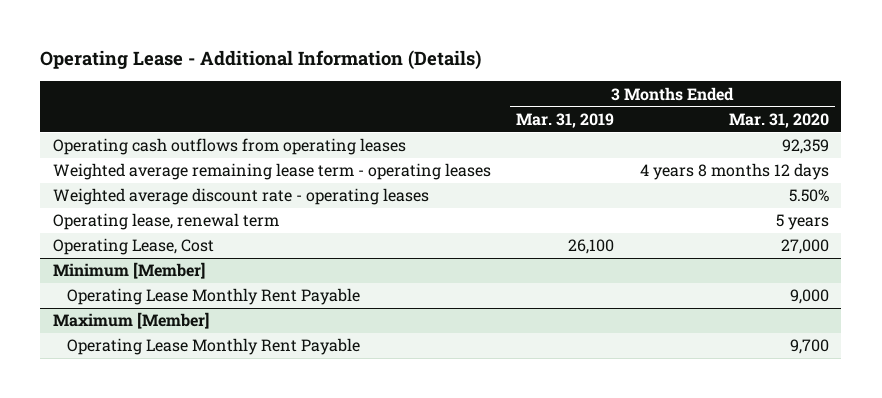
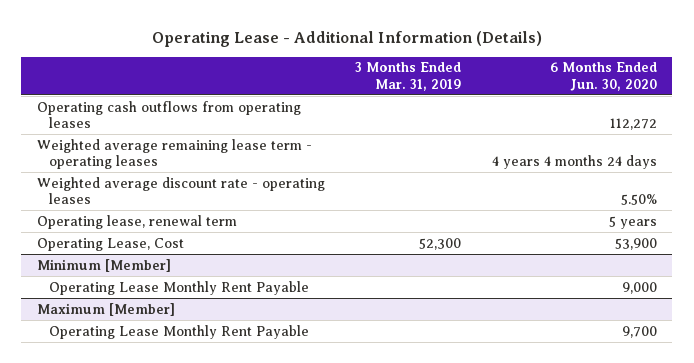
[728,112,829,128] Mar. 31, 2020 -> none
none -> [549,62,657,91] 6 Months Ended Jun. 30, 2020
[568,239,615,255] 26,100 -> [419,237,462,250] 52,300

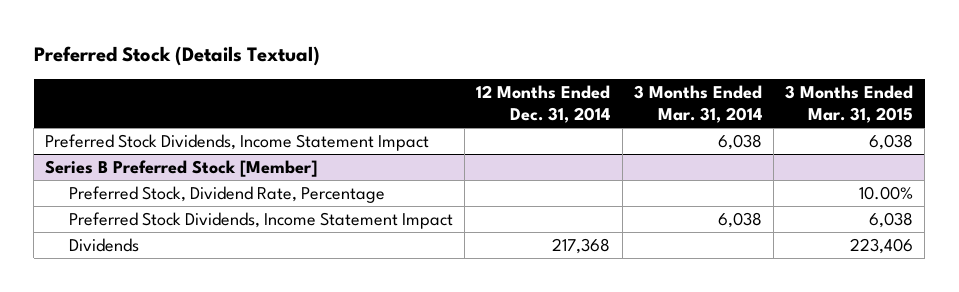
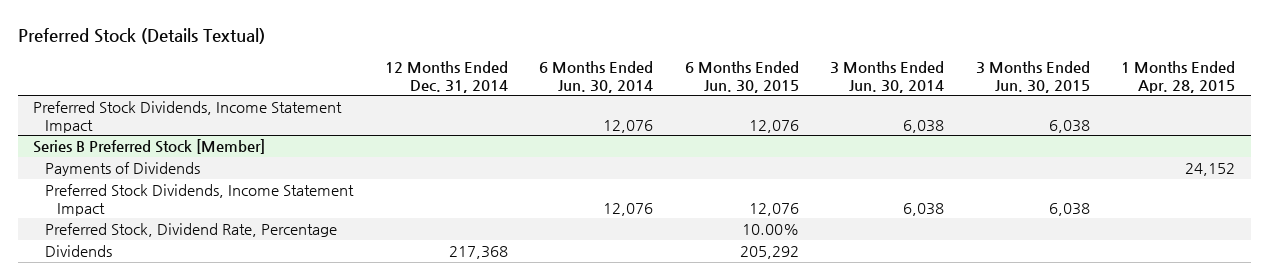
[633,85,762,123] 3 Months Ended Mar. 31, 2014 -> none
[785,85,914,123] 3 Months Ended Mar. 31, 2015 -> none
none -> [539,61,654,93] 6 Months Ended Jun. 30, 2014
none -> [684,61,799,93] 6 Months Ended Jun. 30, 2015
none -> [830,61,945,93] 3 Months Ended Jun. 30, 2014
none -> [975,61,1090,93] 3 Months Ended Jun. 30, 2015
none -> [1121,61,1236,93] 1 Months Ended Apr. 28, 2015
none -> [45,162,201,177] Payments of Dividends
[69,186,386,204] Preferred Stock, Dividend Rate, Percentage -> [45,223,338,238] Preferred Stock, Dividend Rate, Percentage

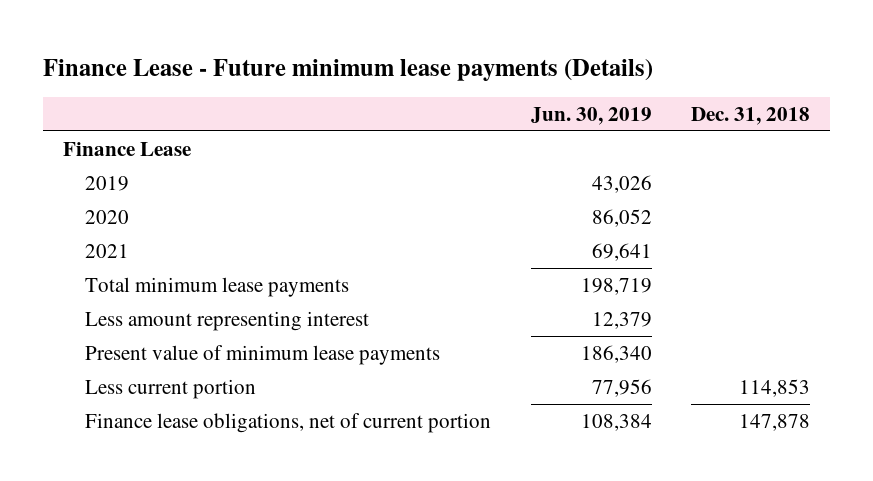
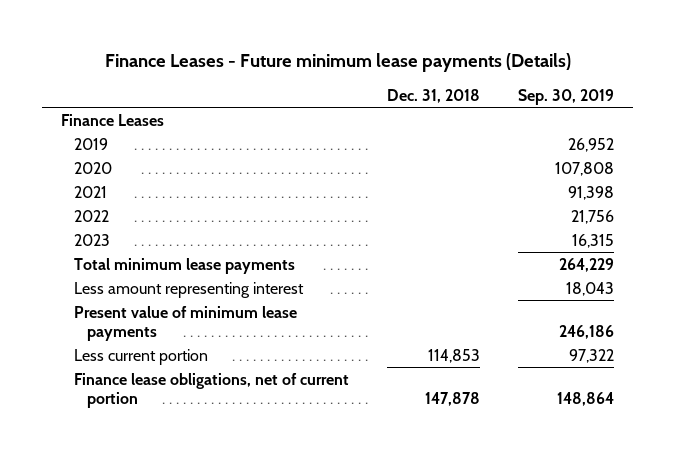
[42,58,653,81] Finance Lease - Future minimum lease payments (Details) -> [104,52,571,72] Finance Leases - Future minimum lease payments (Details)
[530,106,652,125] Jun. 30, 2019 -> none
none -> [518,88,615,105] Sep. 30, 2019
[62,141,191,156] Finance Lease -> [61,113,165,126] Finance Leases
none -> [74,209,110,222] 2022
none -> [74,233,111,246] 2023

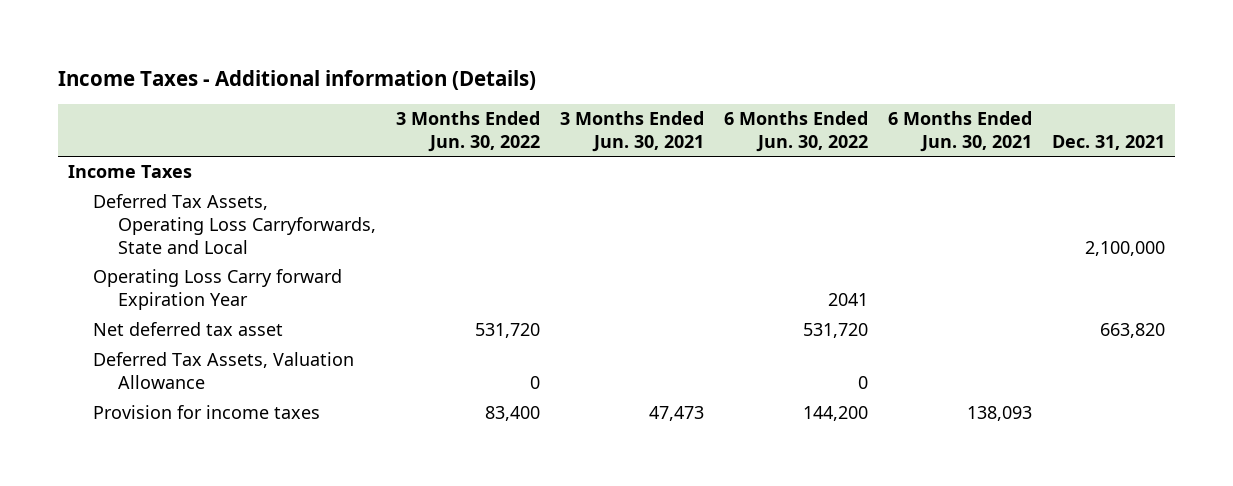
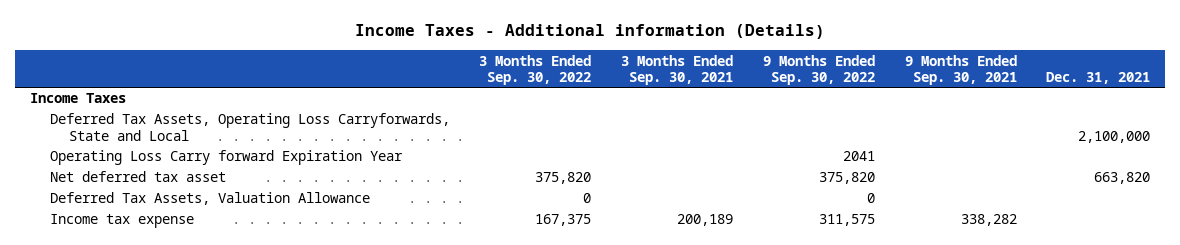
[396,111,541,152] 3 Months Ended Jun. 30, 2022 -> none
[560,111,705,152] 3 Months Ended Jun. 30, 2021 -> none
[724,111,869,152] 6 Months Ended Jun. 30, 2022 -> none
[888,111,1033,152] 6 Months Ended Jun. 30, 2021 -> none
none -> [479,54,592,85] 3 Months Ended Sep. 30, 2022
none -> [621,54,734,85] 3 Months Ended Sep. 30, 2021
none -> [762,54,875,85] 9 Months Ended Sep. 30, 2022
none -> [904,54,1017,85] 9 Months Ended Sep. 30, 2021
[93,405,321,420] Provision for income taxes -> [49,214,194,229] Income tax expense

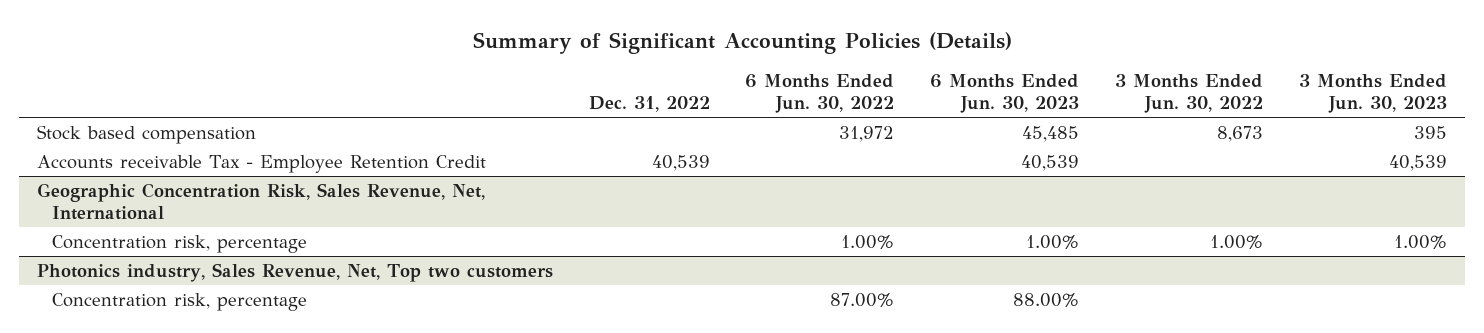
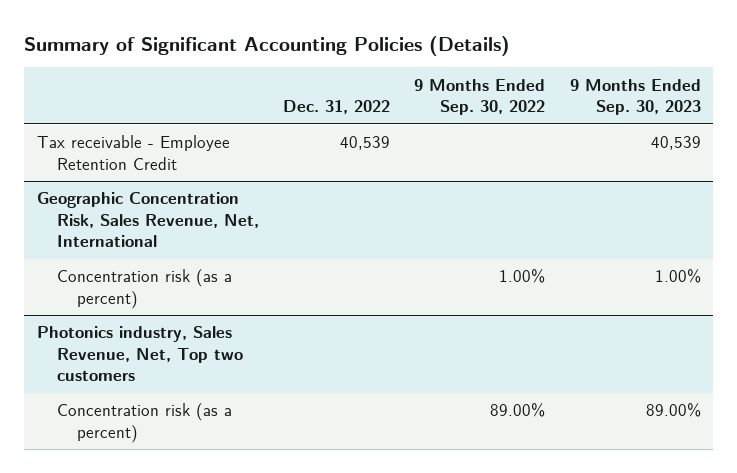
[745,74,895,114] 6 Months Ended Jun. 30, 2022 -> none
[930,74,1080,114] 6 Months Ended Jun. 30, 2023 -> none
[1115,74,1264,114] 3 Months Ended Jun. 30, 2022 -> none
[1298,74,1447,114] 3 Months Ended Jun. 30, 2023 -> none
none -> [414,78,546,116] 9 Months Ended Sep. 30, 2022
none -> [569,78,701,116] 9 Months Ended Sep. 30, 2023
[36,124,256,144] Stock based compensation -> none
[36,154,486,173] Accounts receivable Tax - Employee Retention Credit -> [36,135,230,170] Tax receivable - Employee Retention Credit
[52,234,308,253] Concentration risk, percentage -> [56,269,232,309] Concentration risk (as a percent)
[52,292,308,311] Concentration risk, percentage -> [56,403,232,443] Concentration risk (as a percent)

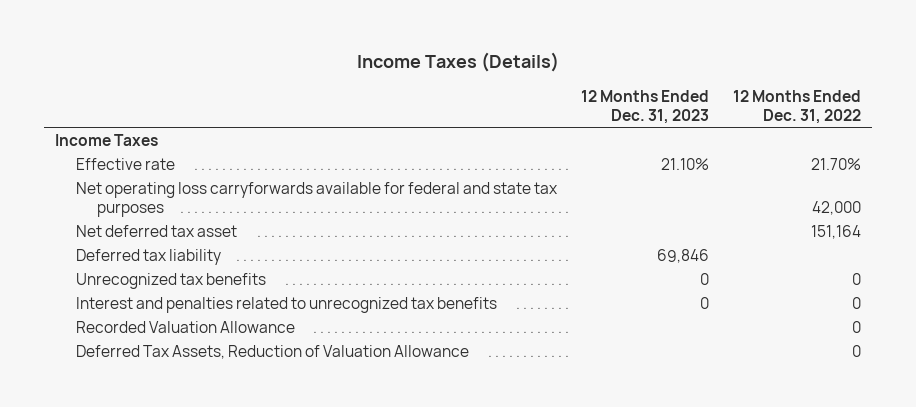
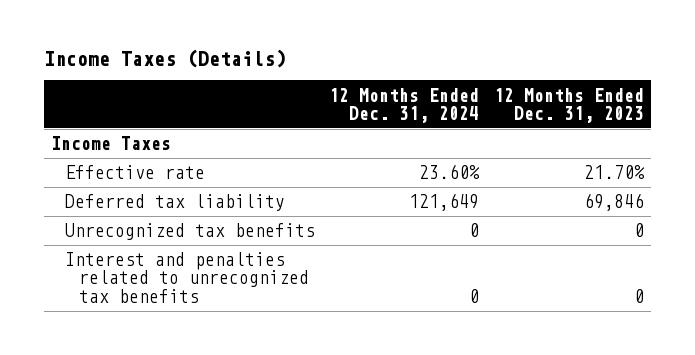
[732,89,861,124] 12 Months Ended Dec. 31, 2022 -> none
none -> [329,87,480,123] 12 Months Ended Dec. 31, 2024
[76,181,559,218] Net operating loss carryforwards available for federal and state tax purposes -> none
[76,224,238,237] Net deferred tax asset -> none
[660,157,709,170] 21.10% -> [583,165,645,180] 21.70%
[76,320,296,333] Recorded Valuation Allowance -> none
[76,344,470,359] Deferred Tax Assets, Reduction of Valuation Allowance -> none

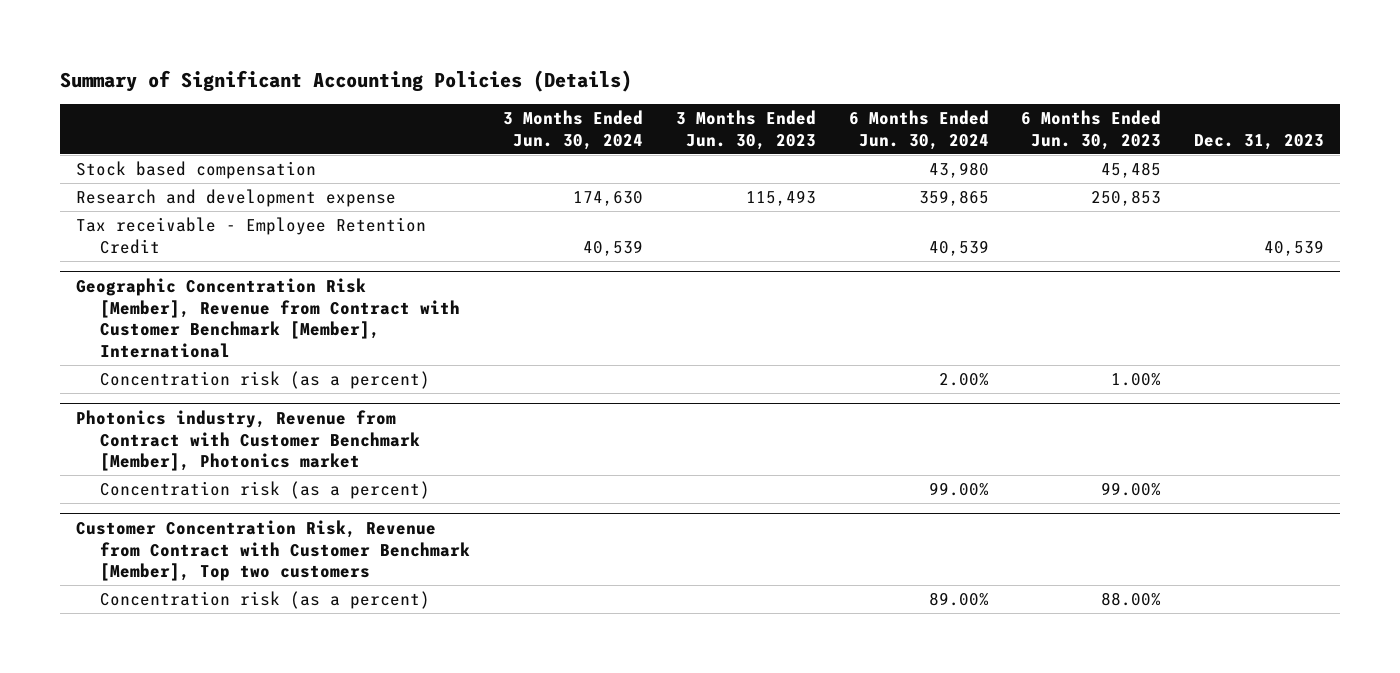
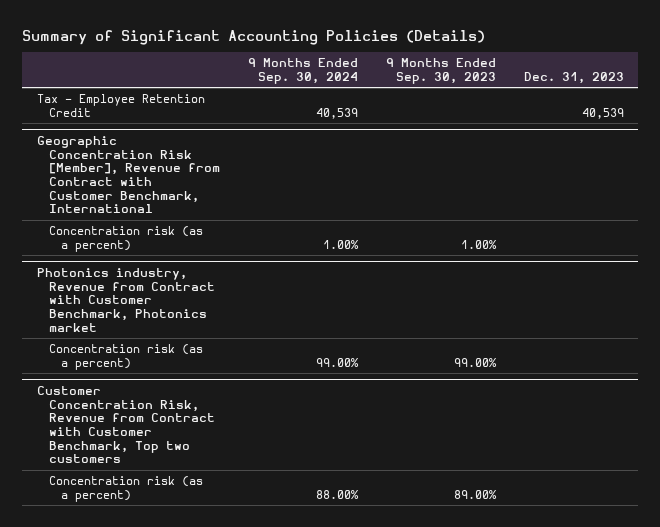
[503,110,644,150] 3 Months Ended Jun. 30, 2024 -> none
[675,110,816,150] 3 Months Ended Jun. 30, 2023 -> none
[848,110,989,150] 6 Months Ended Jun. 30, 2024 -> none
[1021,110,1162,150] 6 Months Ended Jun. 30, 2023 -> none
none -> [247,58,358,85] 9 Months Ended Sep. 30, 2024
none -> [385,58,496,85] 9 Months Ended Sep. 30, 2023
[76,161,317,180] Stock based compensation -> none
[76,189,397,208] Research and development expense -> none
[76,217,427,254] Tax receivable - Employee Retention Credit -> [36,94,205,117] Tax - Employee Retention Credit
[76,277,461,358] Geographic Concentration Risk [Member], Revenue from Contract with Customer Benchmark [Member], International -> [36,136,220,214] Geographic Concentration Risk [Member], Revenue from Contract with Customer Benchmark, International
[76,409,421,472] Photonics industry, Revenue from Contract with Customer Benchmark [Member], Photonics market -> [36,268,215,332] Photonics industry, Revenue from Contract with Customer Benchmark, Photonics market
[76,519,471,582] Customer Concentration Risk, Revenue from Contract with Customer Benchmark [Member], Top two customers -> [36,386,215,464] Customer Concentration Risk, Revenue from Contract with Customer Benchmark, Top two customers

